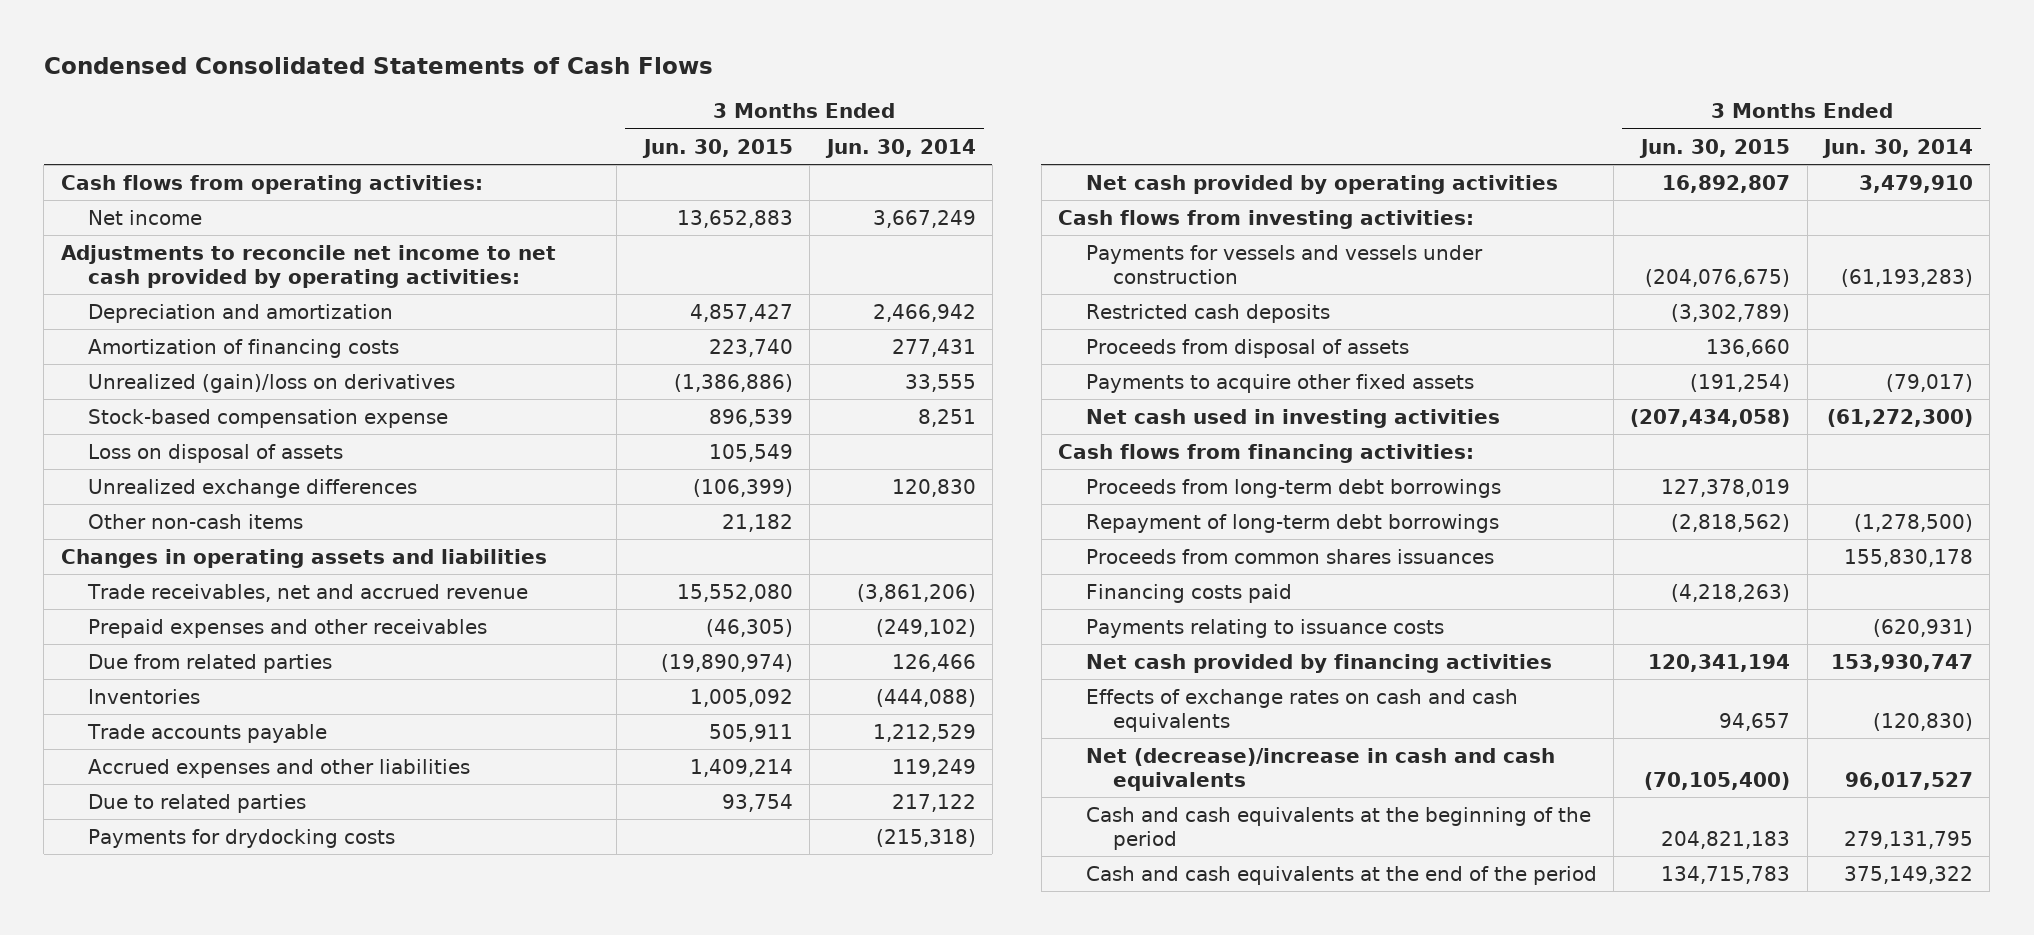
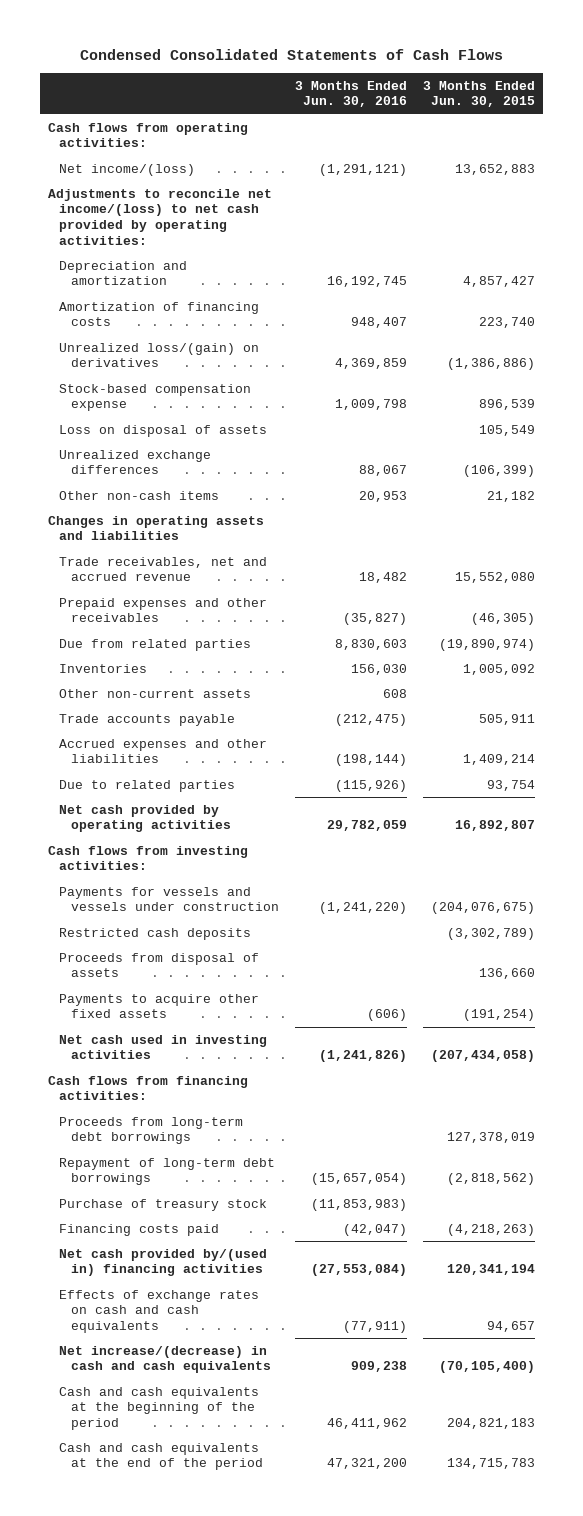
[824,138,976,158] Jun. 30, 2014 -> none
none -> [295,80,408,108] 3 Months Ended Jun. 30, 2016
[88,209,203,225] Net income -> [59,163,196,176] Net income/(loss)
[60,244,556,288] Adjustments to reconcile net income to net cash provided by operating activities: -> [47,188,272,246] Adjustments to reconcile net income/(loss) to net cash provided by operating activities:
[88,373,456,393] Unrealized (gain)/loss on derivatives -> [59,342,260,368] Unrealized loss/(gain) on derivatives
none -> [59,688,252,698] Other non-current assets
[88,828,396,848] Payments for drydocking costs -> none
[1085,548,1494,564] Proceeds from common shares issuances -> none
none -> [59,1198,268,1211] Purchase of treasury stock
[1085,618,1444,638] Payments relating to issuance costs -> none
[1085,653,1552,673] Net cash provided by financing activities -> [59,1248,268,1277] Net cash provided by/(used in) financing activities
[1085,747,1555,791] Net (decrease)/increase in cash and cash equivalents -> [59,1345,272,1374] Net increase/(decrease) in cash and cash equivalents

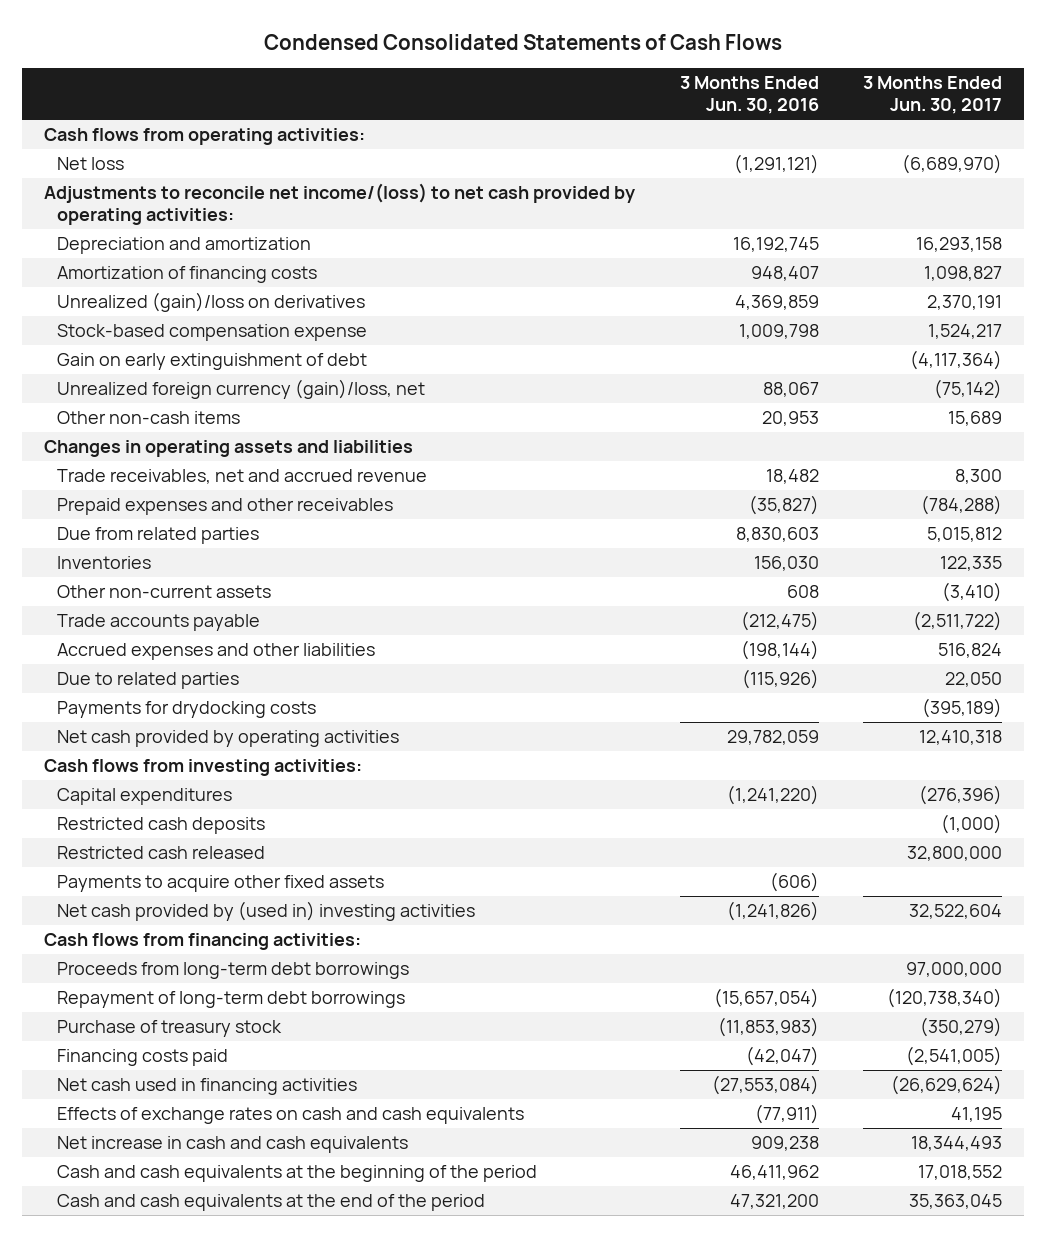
[423,80,536,108] 3 Months Ended Jun. 30, 2015 -> none
none -> [863,75,1003,114] 3 Months Ended Jun. 30, 2017
[59,163,196,176] Net income/(loss) -> [57,157,125,171] Net loss
[59,342,260,368] Unrealized loss/(gain) on derivatives -> [57,292,366,313] Unrealized (gain)/loss on derivatives
[59,424,268,437] Loss on disposal of assets -> none
none -> [57,353,368,371] Gain on early extinguishment of debt
[59,449,212,475] Unrealized exchange differences -> [57,379,426,400] Unrealized foreign currency (gain)/loss, net
none -> [57,701,317,719] Payments for drydocking costs
[59,886,280,912] Payments for vessels and vessels under construction -> [57,788,233,806] Capital expenditures
[59,952,260,978] Proceeds from disposal of assets -> none
none -> [57,846,266,860] Restricted cash released
[59,1034,268,1060] Net cash used in investing activities -> [57,901,476,922] Net cash provided by (used in) investing activities
[59,1248,268,1277] Net cash provided by/(used in) financing activities -> [57,1078,358,1096] Net cash used in financing activities
[59,1345,272,1374] Net increase/(decrease) in cash and cash equivalents -> [57,1136,409,1154] Net increase in cash and cash equivalents

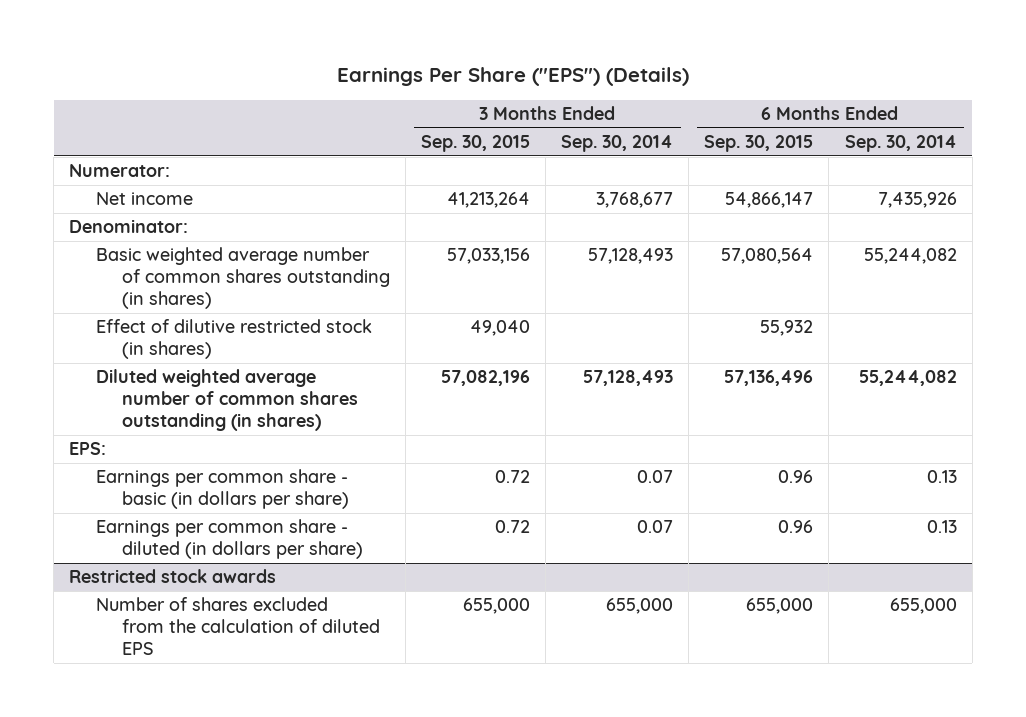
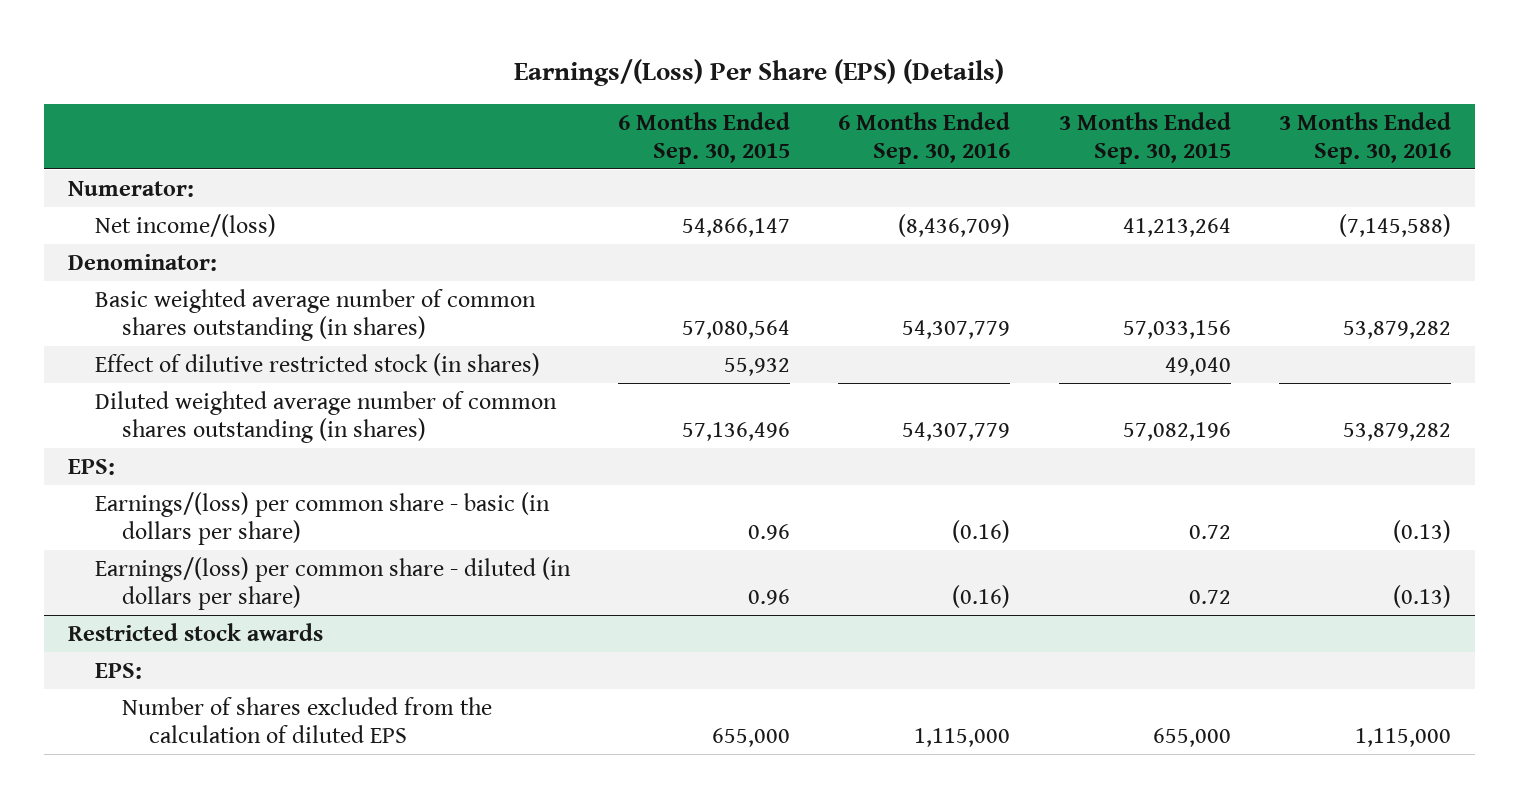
[336,66,689,86] Earnings Per Share ("EPS") (Details) -> [514,59,1005,87] Earnings/(Loss) Per Share (EPS) (Details)
[561,135,674,153] Sep. 30, 2014 -> none
[844,135,957,153] Sep. 30, 2014 -> none
none -> [838,111,1011,164] 6 Months Ended Sep. 30, 2016
none -> [1278,111,1451,164] 3 Months Ended Sep. 30, 2016
[95,192,193,206] Net income -> [94,213,276,237] Net income/(loss)
[95,469,350,510] Earnings per common share - basic (in dollars per share) -> [94,491,550,545] Earnings/(loss) per common share - basic (in dollars per share)
[95,519,364,560] Earnings per common share - diluted (in dollars per share) -> [94,556,571,610] Earnings/(loss) per common share - diluted (in dollars per share)
none -> [94,662,142,679] EPS:

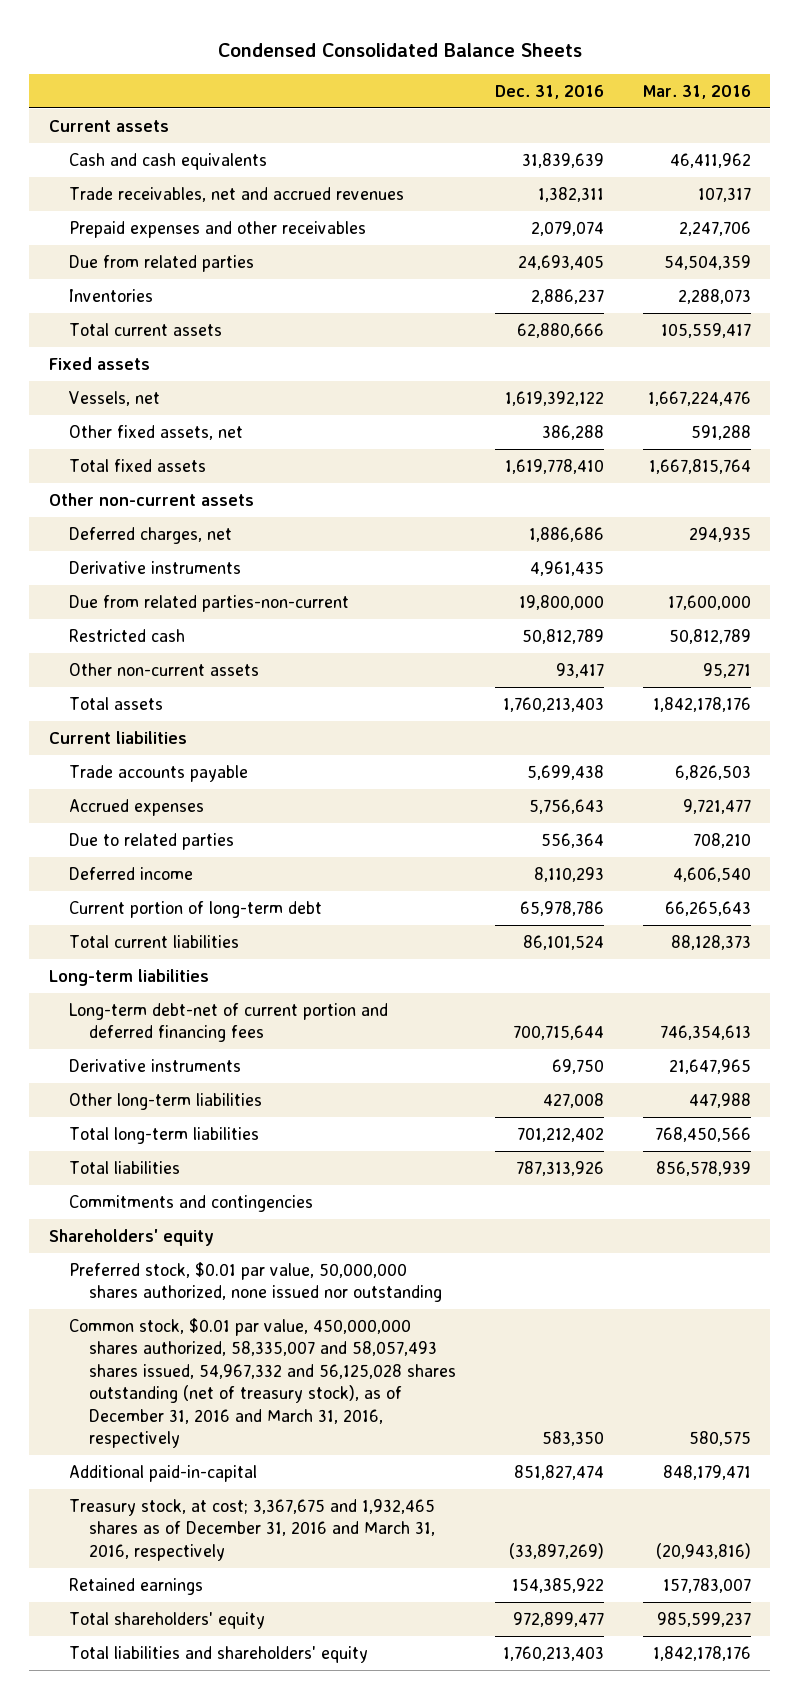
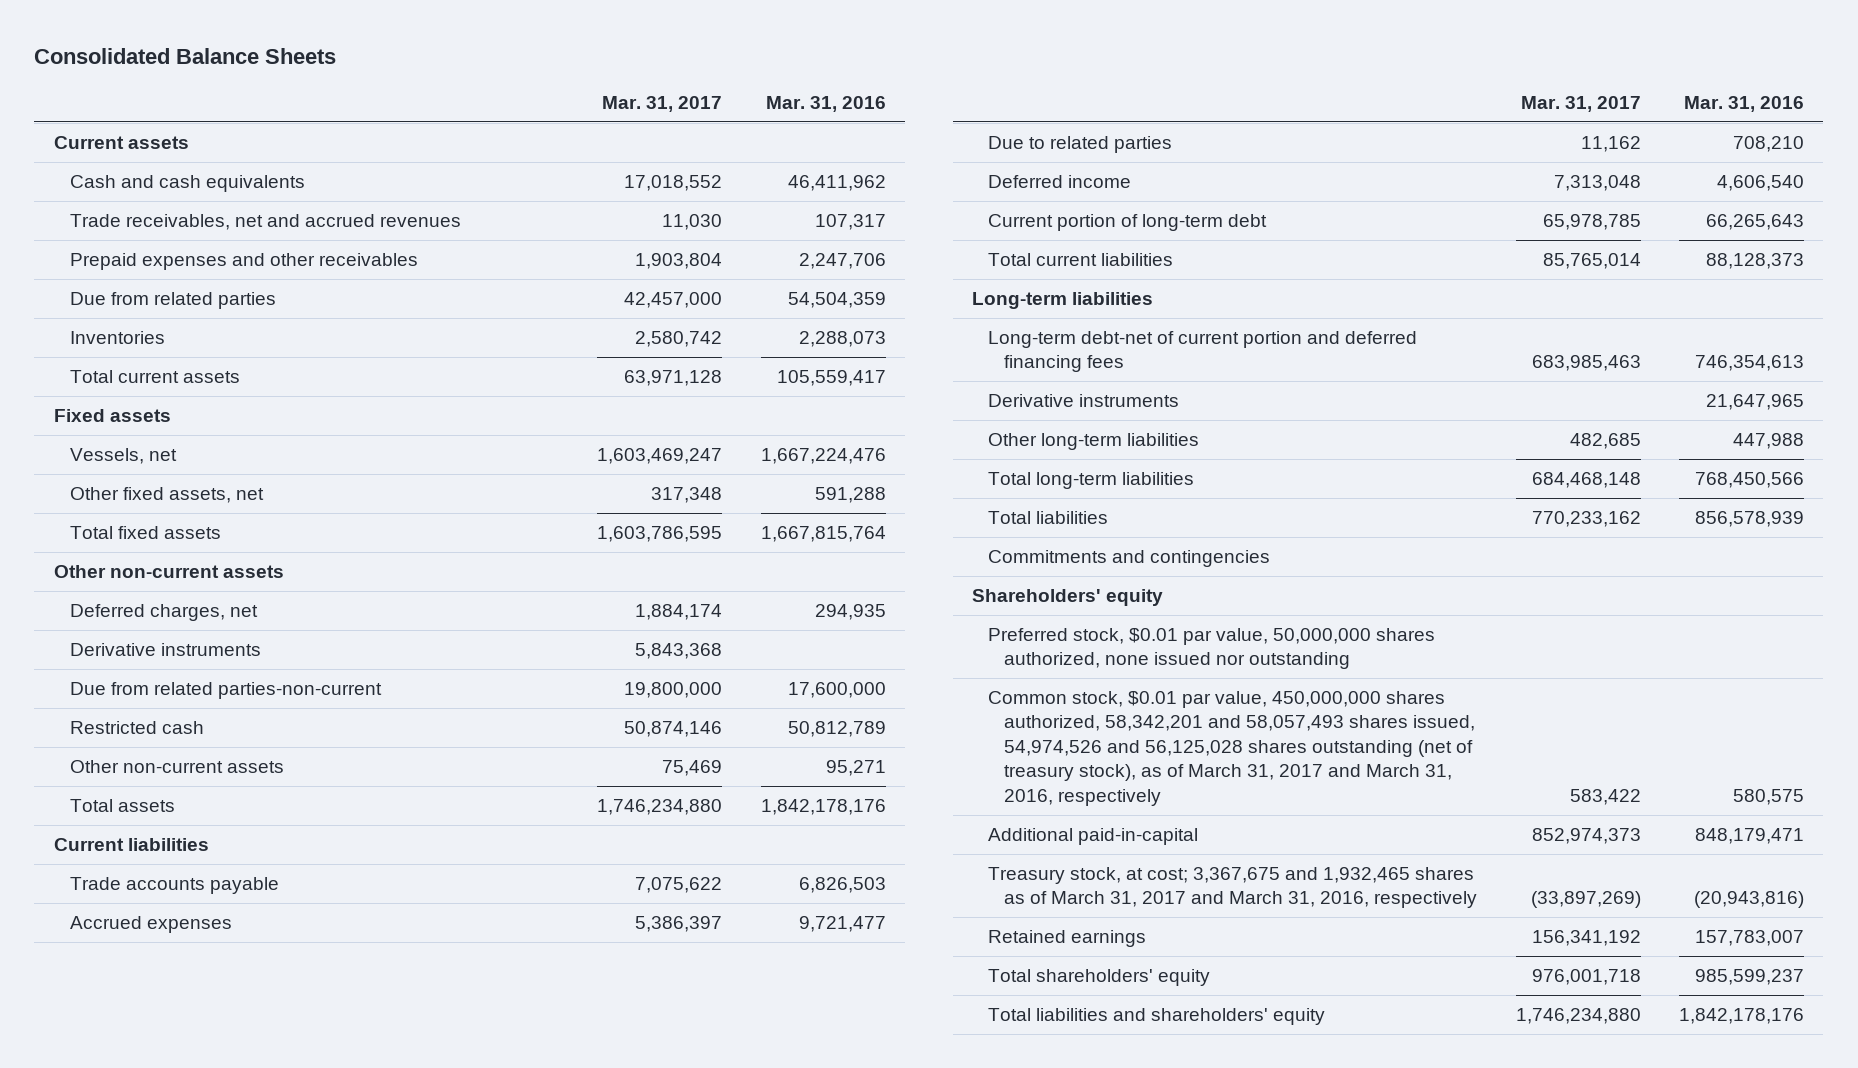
[217,42,582,57] Condensed Consolidated Balance Sheets -> [34,47,337,64] Consolidated Balance Sheets
[494,84,604,99] Dec. 31, 2016 -> none
none -> [602,95,723,112] Mar. 31, 2017
[68,1317,456,1449] Common stock, $0.01 par value, 450,000,000 shares authorized, 58,335,007 and 58,057,493 shares issued, 54,967,332 and 56,125,028 shares outstanding (net of treasury stock), as of December 31, 2016 and March 31, 2016, respectively -> [987,691,1476,806] Common stock, $0.01 par value, 450,000,000 shares authorized, 58,342,201 and 58,057,493 shares issued, 54,974,526 and 56,125,028 shares outstanding (net of treasury stock), as of March 31, 2017 and March 31, 2016, respectively
[68,1498,435,1561] Treasury stock, at cost; 3,367,675 and 1,932,465 shares as of December 31, 2016 and March 31, 2016, respectively -> [987,867,1478,909] Treasury stock, at cost; 3,367,675 and 1,932,465 shares as of March 31, 2017 and March 31, 2016, respectively

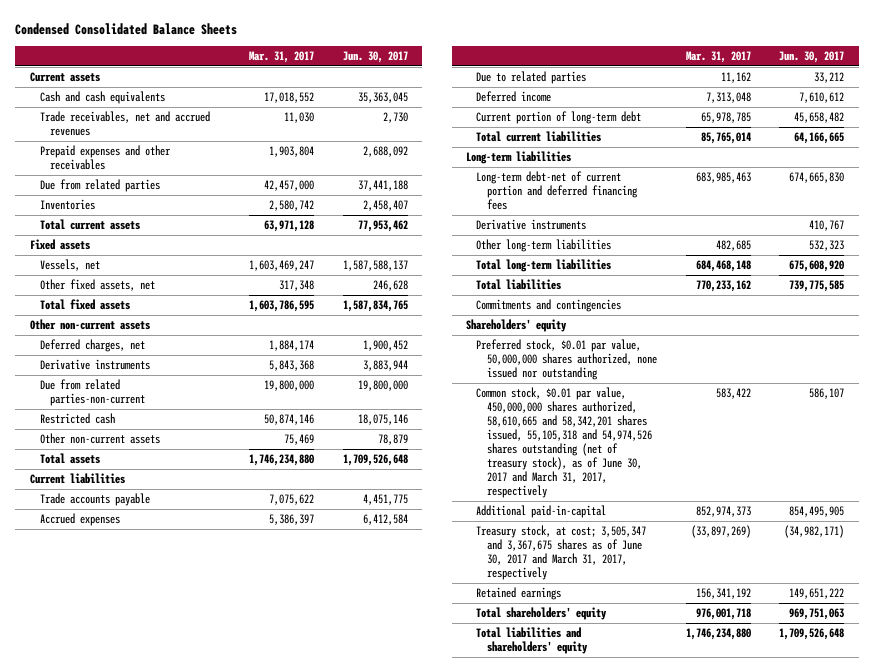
[34,47,337,64] Consolidated Balance Sheets -> [15,22,238,35] Condensed Consolidated Balance Sheets
[765,95,886,112] Mar. 31, 2016 -> none
none -> [342,50,408,63] Jun. 30, 2017
[987,691,1476,806] Common stock, $0.01 par value, 450,000,000 shares authorized, 58,342,201 and 58,057,493 shares issued, 54,974,526 and 56,125,028 shares outstanding (net of treasury stock), as of March 31, 2017 and March 31, 2016, respectively -> [476,387,652,499] Common stock, $0.01 par value, 450,000,000 shares authorized, 58,610,665 and 58,342,201 shares issued, 55,105,318 and 54,974,526 shares outstanding (net of treasury stock), as of June 30, 2017 and March 31, 2017, respectively
[987,867,1478,909] Treasury stock, at cost; 3,367,675 and 1,932,465 shares as of March 31, 2017 and March 31, 2016, respectively -> [476,525,647,581] Treasury stock, at cost; 3,505,347 and 3,367,675 shares as of June 30, 2017 and March 31, 2017, respectively

